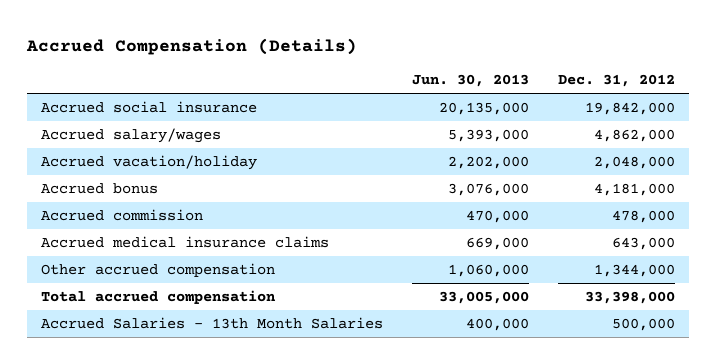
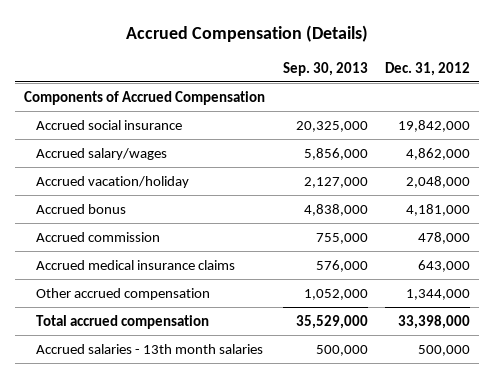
[411,74,529,88] Jun. 30, 2013 -> none
none -> [282,61,368,76] Sep. 30, 2013
none -> [24,90,266,105] Components of Accrued Compensation
[41,316,384,329] Accrued Salaries - 13th Month Salaries -> [36,343,264,354] Accrued salaries - 13th month salaries

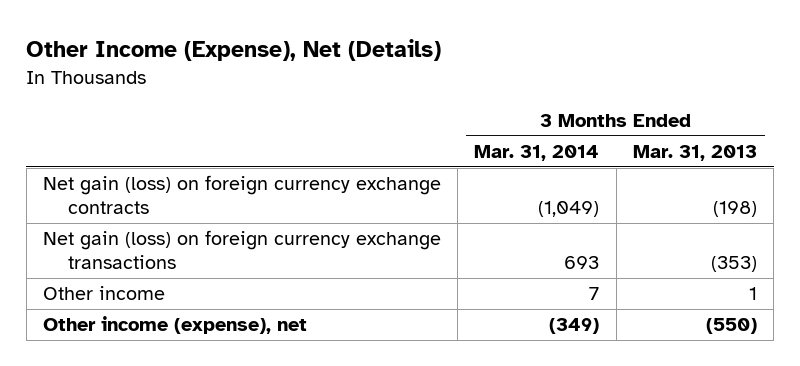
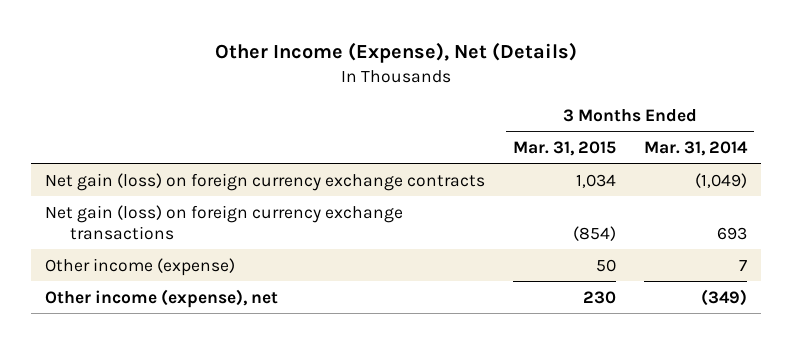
[632,145,757,162] Mar. 31, 2013 -> none
none -> [513,140,617,156] Mar. 31, 2015
[42,286,165,301] Other income -> [45,257,236,276] Other income (expense)

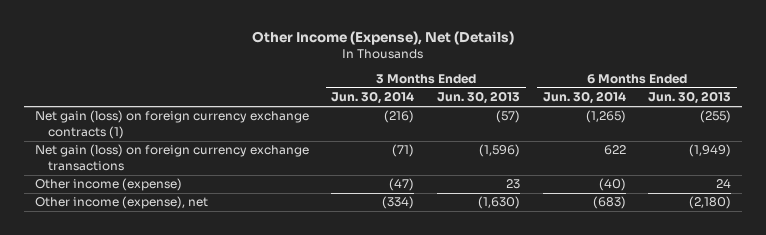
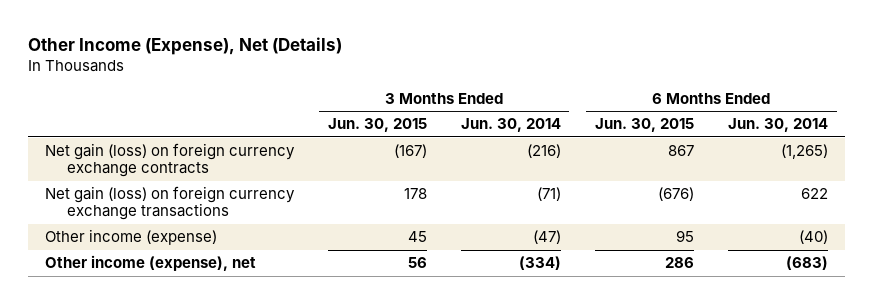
[437,91,521,105] Jun. 30, 2013 -> none
[648,91,732,105] Jun. 30, 2013 -> none
none -> [327,118,427,133] Jun. 30, 2015
none -> [594,118,694,133] Jun. 30, 2015
[34,110,309,139] Net gain (loss) on foreign currency exchange contracts (1) -> [44,143,295,178] Net gain (loss) on foreign currency exchange contracts

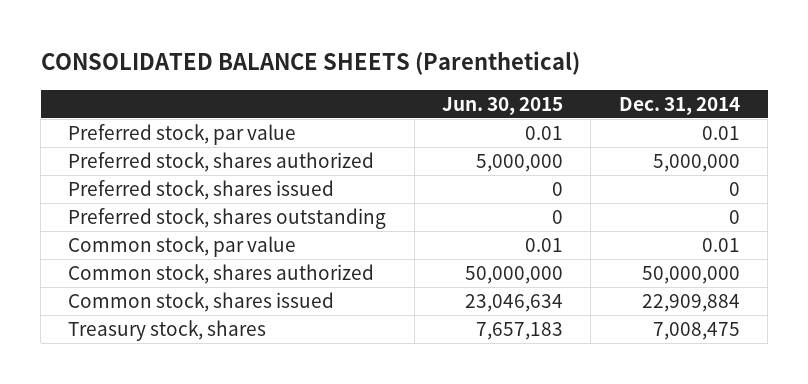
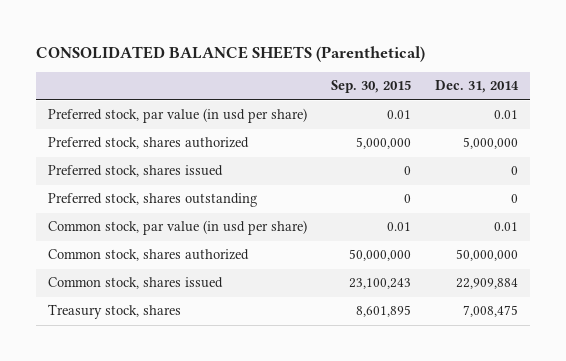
[442,96,564,115] Jun. 30, 2015 -> none
none -> [330,80,411,94] Sep. 30, 2015
[68,124,297,146] Preferred stock, par value -> [47,108,307,124] Preferred stock, par value (in usd per share)
[68,236,297,258] Common stock, par value -> [47,220,307,236] Common stock, par value (in usd per share)

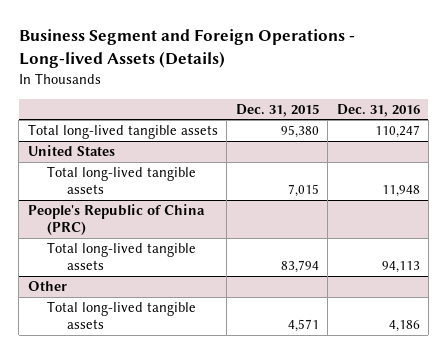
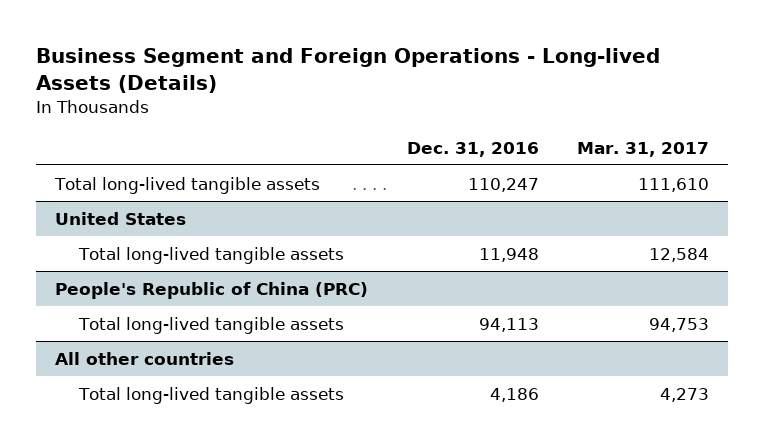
[235,103,319,117] Dec. 31, 2015 -> none
none -> [576,141,709,157] Mar. 31, 2017
[27,281,67,292] Other -> [55,351,235,365] All other countries

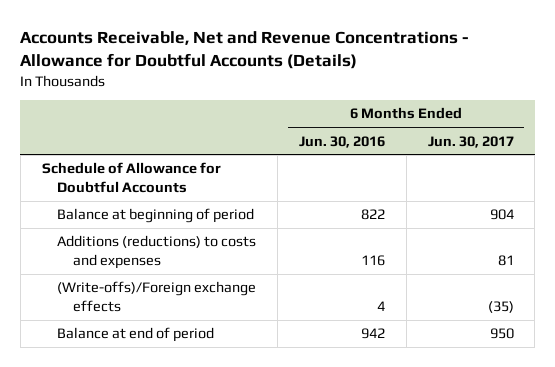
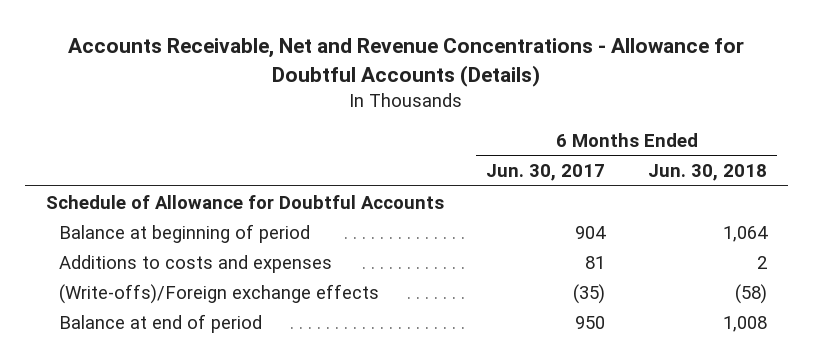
[298,135,385,148] Jun. 30, 2016 -> none
none -> [647,163,767,181] Jun. 30, 2018
[57,235,257,270] Additions (reductions) to costs and expenses -> [59,254,333,273] Additions to costs and expenses

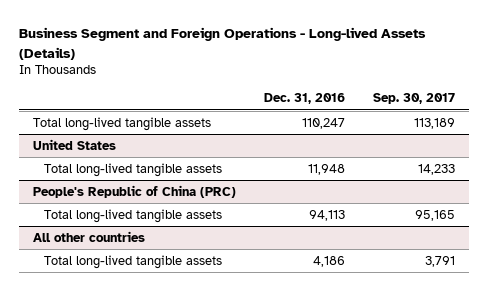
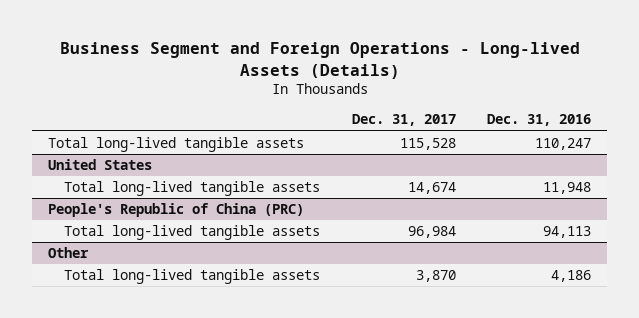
[373,93,456,105] Sep. 30, 2017 -> none
none -> [351,114,456,127] Dec. 31, 2017
[33,230,146,242] All other countries -> [48,247,90,259] Other

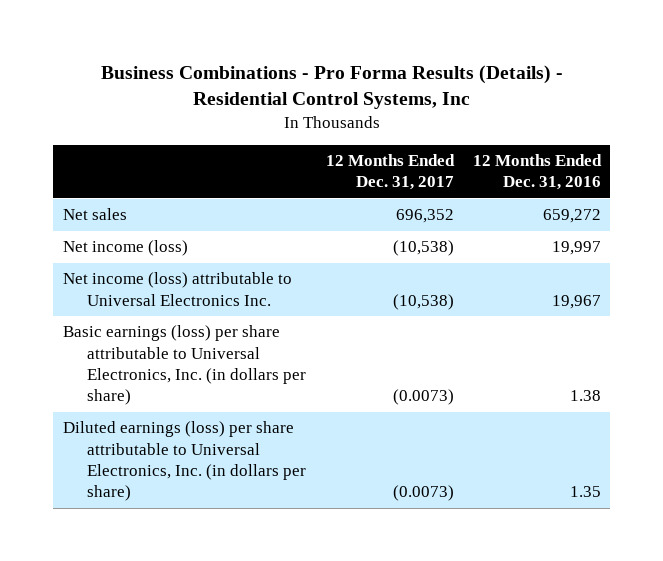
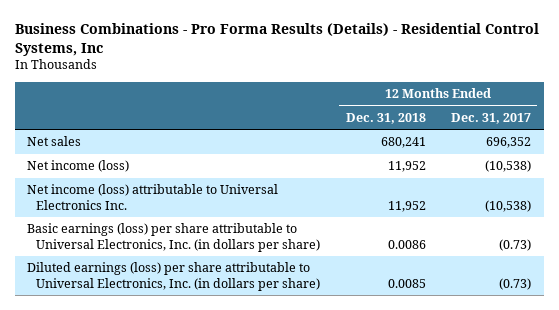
[472,154,602,191] 12 Months Ended Dec. 31, 2016 -> none
none -> [345,112,426,124] Dec. 31, 2018
[392,389,454,406] (0.0073) -> [499,238,532,251] (0.73)
[392,485,454,502] (0.0073) -> [499,277,532,290] (0.73)

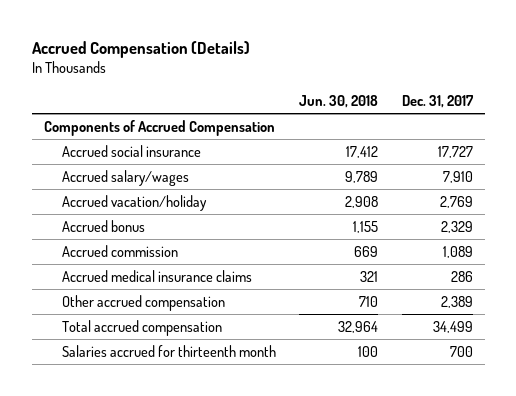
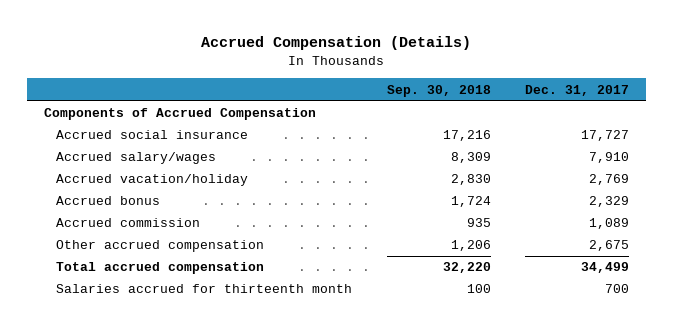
[299,94,379,108] Jun. 30, 2018 -> none
none -> [386,84,491,97] Sep. 30, 2018
[61,269,252,282] Accrued medical insurance claims -> none
[440,295,473,308] 2,389 -> [588,240,629,252] 2,675

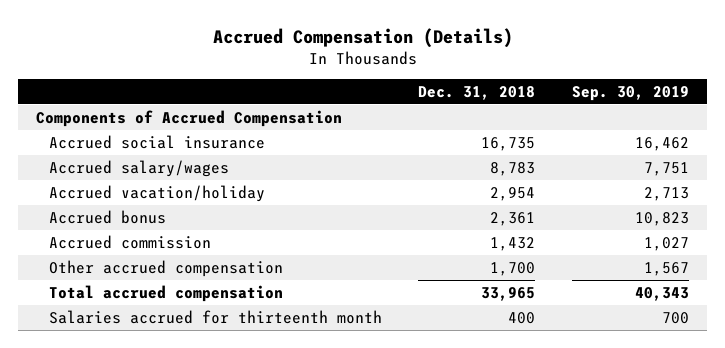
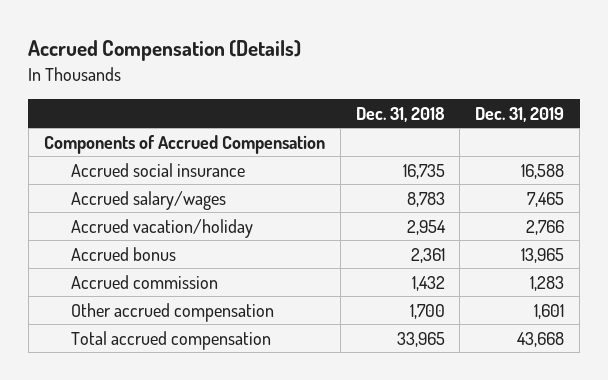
[571,86,689,102] Sep. 30, 2019 -> none
none -> [475,106,565,122] Dec. 31, 2019
[48,309,382,324] Salaries accrued for thirteenth month -> none

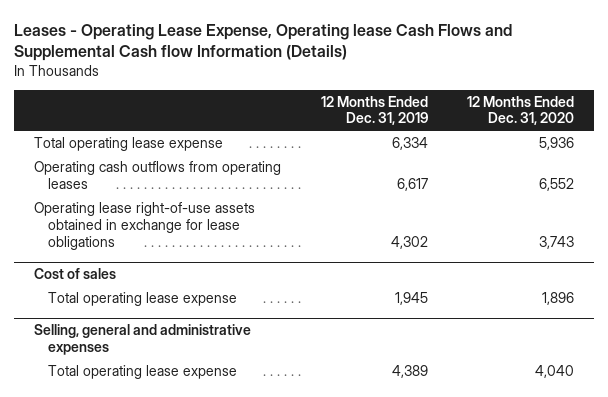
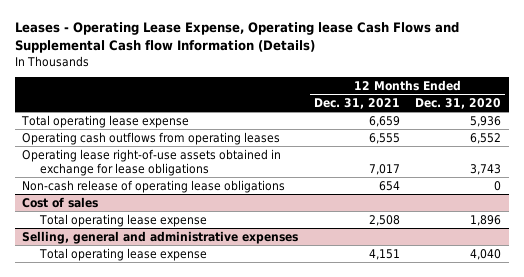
[320,95,428,126] 12 Months Ended Dec. 31, 2019 -> none
none -> [313,98,400,110] Dec. 31, 2021
none -> [22,179,286,193] Non-cash release of operating lease obligations

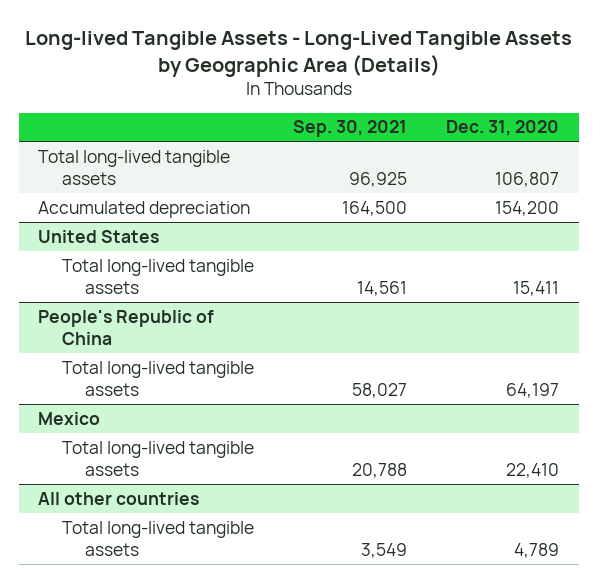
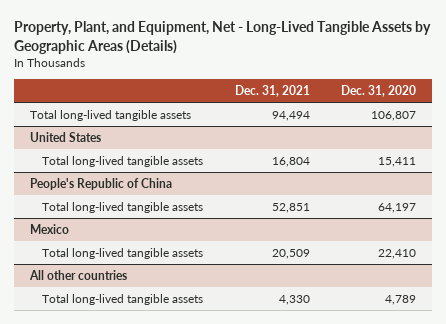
[24,31,572,78] Long-lived Tangible Assets - Long-Lived Tangible Assets by Geographic Area (Details) -> [13,21,431,55] Property, Plant, and Equipment, Net - Long-Lived Tangible Assets by Geographic Areas (Details)
[293,120,408,138] Sep. 30, 2021 -> none
none -> [234,84,310,97] Dec. 31, 2021
[38,200,251,218] Accumulated depreciation -> none

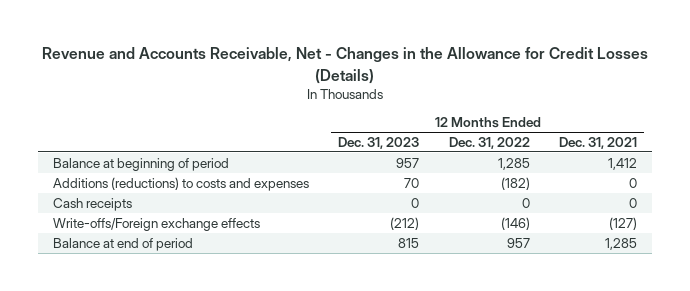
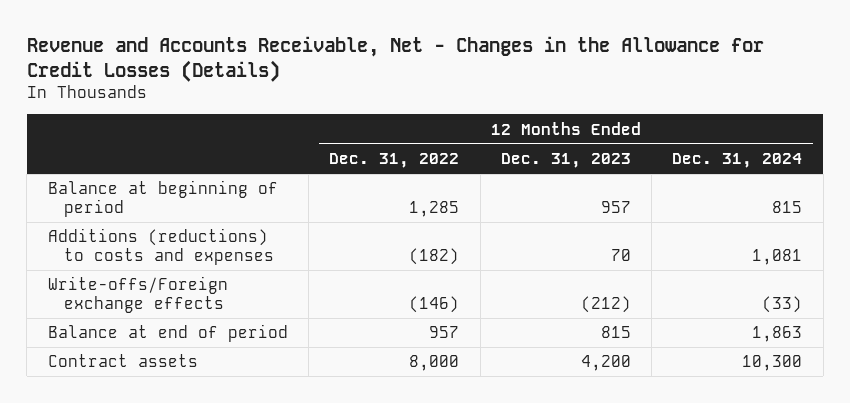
[558,137,637,150] Dec. 31, 2021 -> none
none -> [672,153,803,169] Dec. 31, 2024
[53,197,133,211] Cash receipts -> none
none -> [47,354,198,368] Contract assets

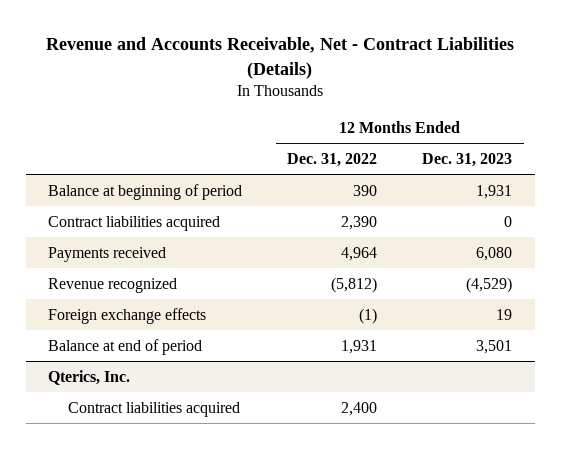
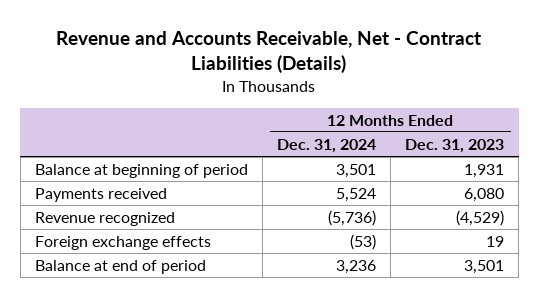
[287,152,378,167] Dec. 31, 2022 -> none
none -> [276,138,376,153] Dec. 31, 2024
[48,215,221,231] Contract liabilities acquired -> none
[48,369,131,385] Qterics, Inc. -> none
[68,401,241,417] Contract liabilities acquired -> none

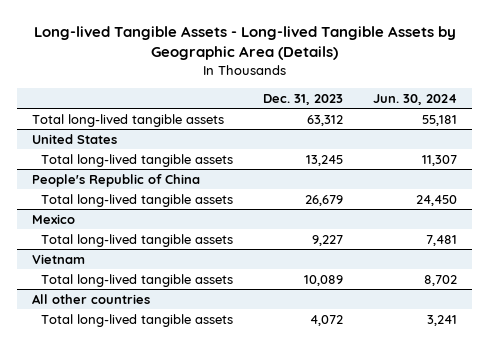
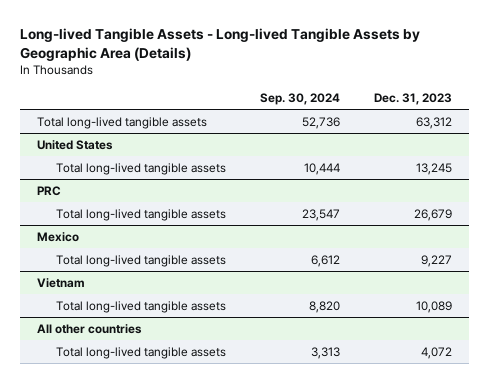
[373,93,458,105] Jun. 30, 2024 -> none
none -> [259,93,340,106] Sep. 30, 2024
[31,173,200,187] People's Republic of China -> [37,185,62,196] PRC

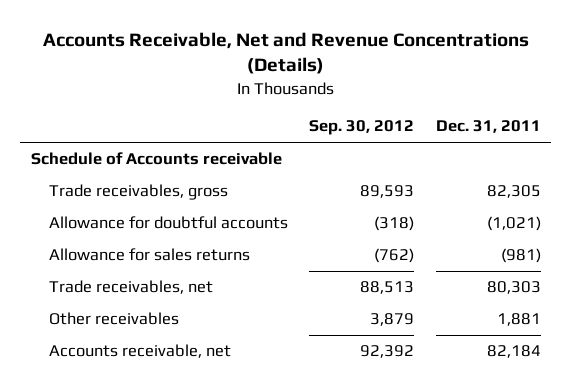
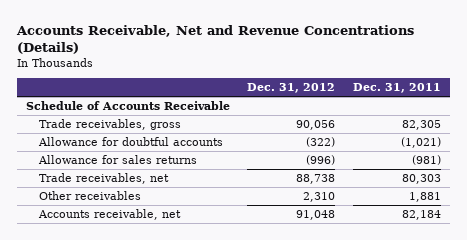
[309,120,415,136] Sep. 30, 2012 -> none
none -> [247,83,336,94] Dec. 31, 2012
[30,152,282,166] Schedule of Accounts receivable -> [25,100,230,110] Schedule of Accounts Receivable

